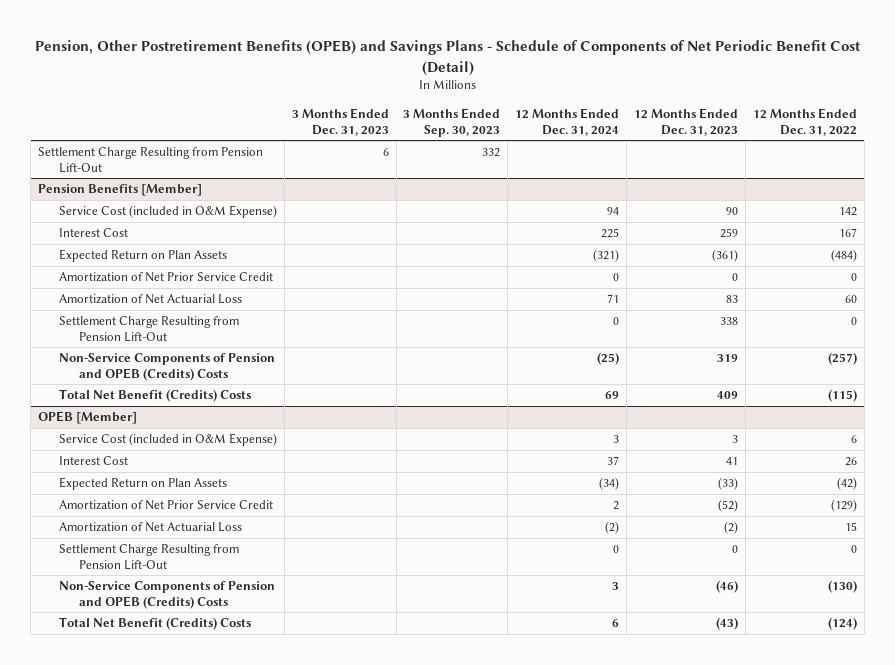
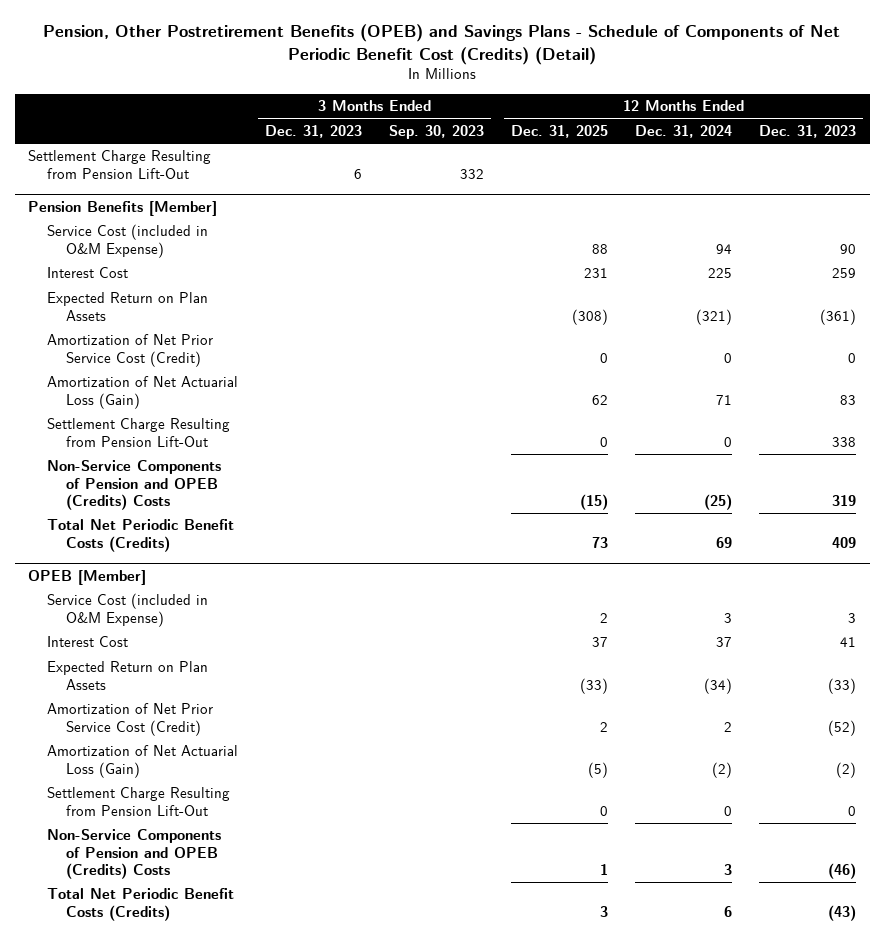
[34,40,861,76] Pension, Other Postretirement Benefits (OPEB) and Savings Plans - Schedule of Components of Net Periodic Benefit Cost (Detail) -> [43,24,841,65] Pension, Other Postretirement Benefits (OPEB) and Savings Plans - Schedule of Components of Net Periodic Benefit Cost (Credits) (Detail)
[753,107,858,136] 12 Months Ended Dec. 31, 2022 -> none
none -> [511,124,609,138] Dec. 31, 2025
[58,272,273,283] Amortization of Net Prior Service Credit -> [47,334,214,367] Amortization of Net Prior Service Cost (Credit)
[58,294,242,305] Amortization of Net Actuarial Loss -> [47,376,239,409] Amortization of Net Actuarial Loss (Gain)
[58,389,251,403] Total Net Benefit (Credits) Costs -> [47,519,235,552] Total Net Periodic Benefit Costs (Credits)
[58,500,273,511] Amortization of Net Prior Service Credit -> [47,703,214,736] Amortization of Net Prior Service Cost (Credit)
[58,522,242,533] Amortization of Net Actuarial Loss -> [47,745,239,778] Amortization of Net Actuarial Loss (Gain)
[58,617,251,631] Total Net Benefit (Credits) Costs -> [47,888,235,921] Total Net Periodic Benefit Costs (Credits)

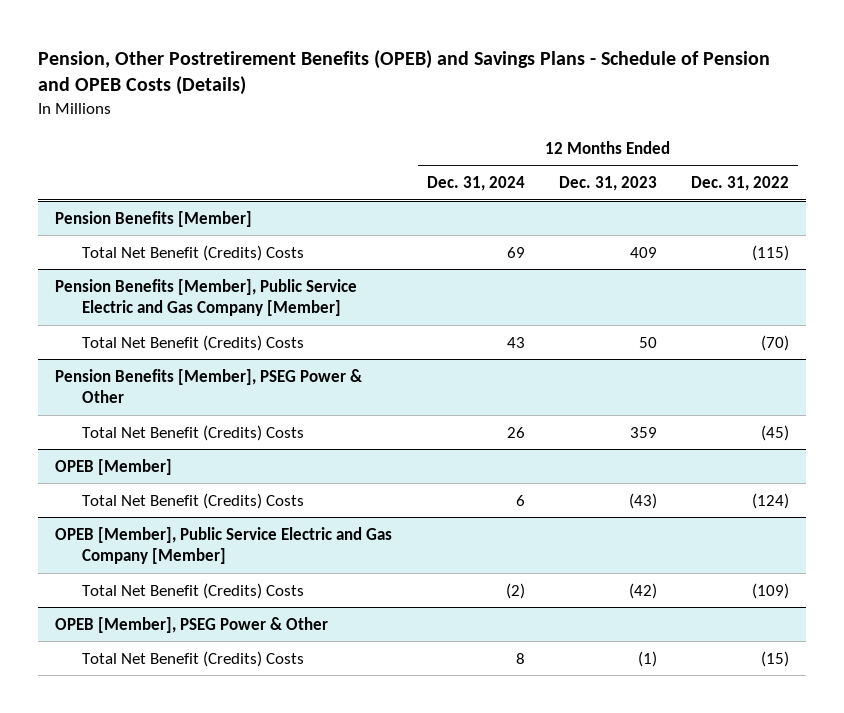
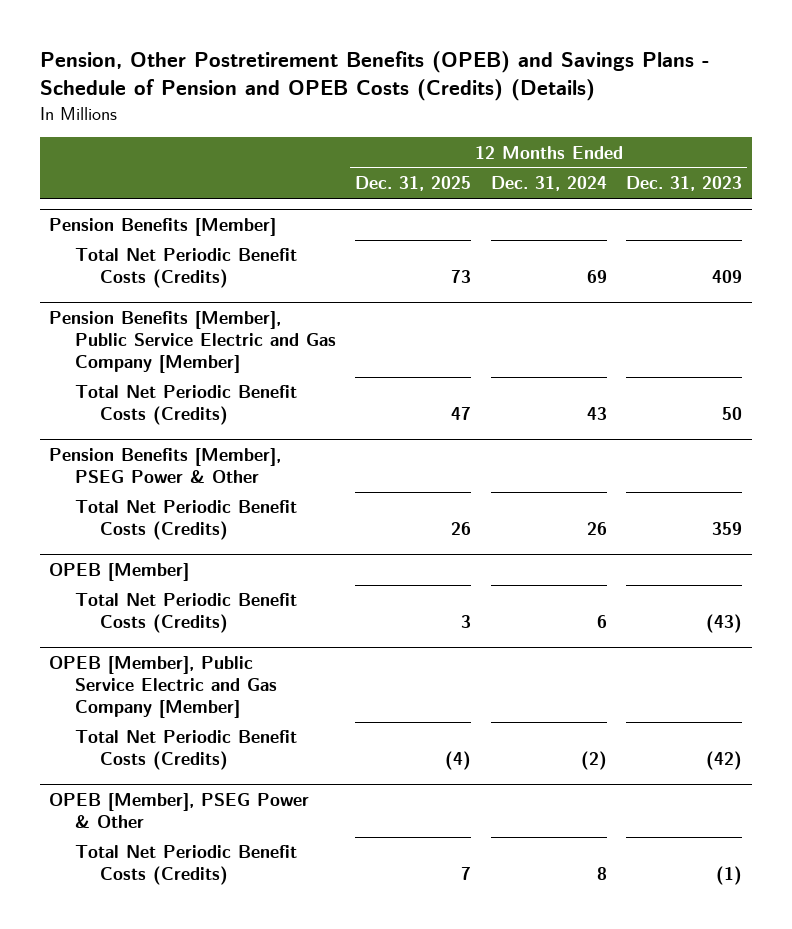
[38,49,771,96] Pension, Other Postretirement Benefits (OPEB) and Savings Plans - Schedule of Pension and OPEB Costs (Details) -> [39,51,710,102] Pension, Other Postretirement Benefits (OPEB) and Savings Plans - Schedule of Pension and OPEB Costs (Credits) (Details)
[690,176,789,192] Dec. 31, 2022 -> none
none -> [355,176,472,192] Dec. 31, 2025
[81,244,304,261] Total Net Benefit (Credits) Costs -> [74,248,297,289] Total Net Periodic Benefit Costs (Credits)
[81,334,304,351] Total Net Benefit (Credits) Costs -> [74,385,297,426] Total Net Periodic Benefit Costs (Credits)
[81,424,304,441] Total Net Benefit (Credits) Costs -> [74,500,297,541] Total Net Periodic Benefit Costs (Credits)
[81,492,304,509] Total Net Benefit (Credits) Costs -> [74,593,297,634] Total Net Periodic Benefit Costs (Credits)
[81,582,304,599] Total Net Benefit (Credits) Costs -> [74,730,297,771] Total Net Periodic Benefit Costs (Credits)
[81,650,304,667] Total Net Benefit (Credits) Costs -> [74,845,297,886] Total Net Periodic Benefit Costs (Credits)

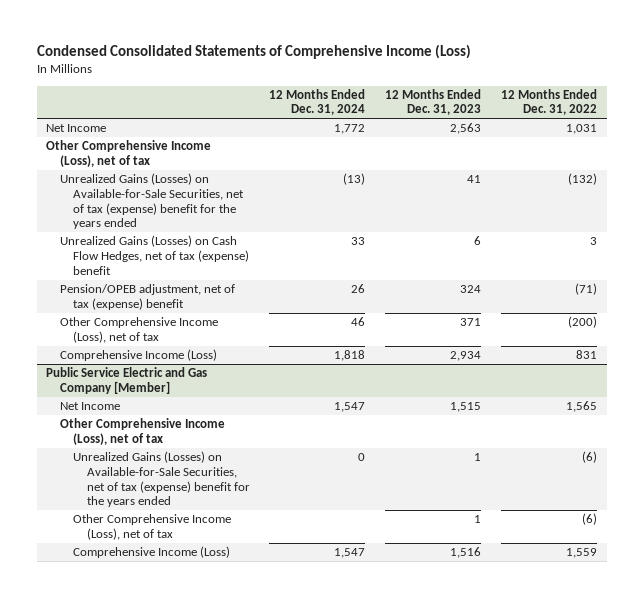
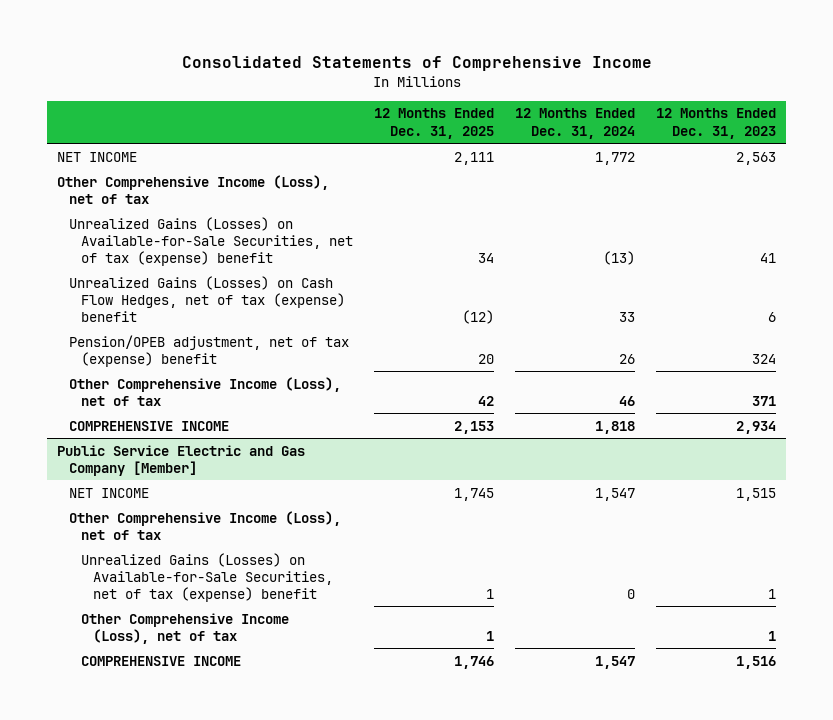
[36,44,471,60] Condensed Consolidated Statements of Comprehensive Income (Loss) -> [181,56,652,72] Consolidated Statements of Comprehensive Income
[500,88,597,116] 12 Months Ended Dec. 31, 2022 -> none
none -> [374,108,495,139] 12 Months Ended Dec. 31, 2025
[46,124,107,133] Net Income -> [57,151,138,162] NET INCOME
[59,173,245,230] Unrealized Gains (Losses) on Available-for-Sale Securities, net of tax (expense) benefit for the years ended -> [69,216,354,266] Unrealized Gains (Losses) on Available-for-Sale Securities, net of tax (expense) benefit
[59,349,217,362] Comprehensive Income (Loss) -> [69,420,230,431] COMPREHENSIVE INCOME
[59,402,120,411] Net Income -> [69,487,150,498] NET INCOME
[73,451,250,508] Unrealized Gains (Losses) on Available-for-Sale Securities, net of tax (expense) benefit for the years ended -> [81,552,334,602] Unrealized Gains (Losses) on Available-for-Sale Securities, net of tax (expense) benefit
[73,546,231,559] Comprehensive Income (Loss) -> [81,655,242,666] COMPREHENSIVE INCOME

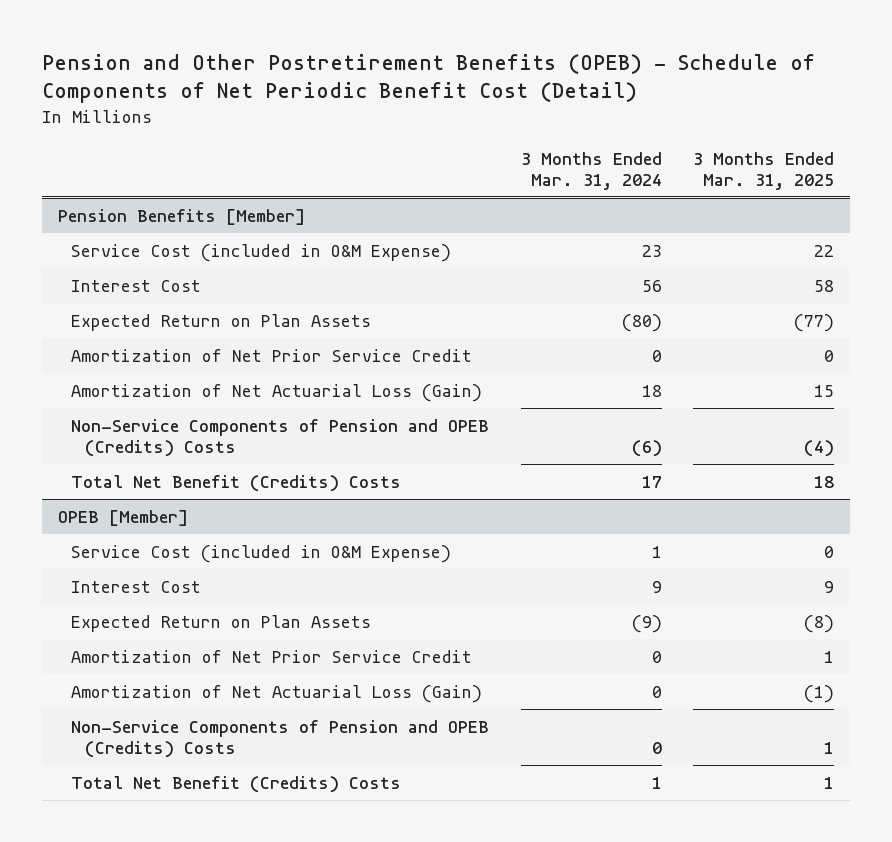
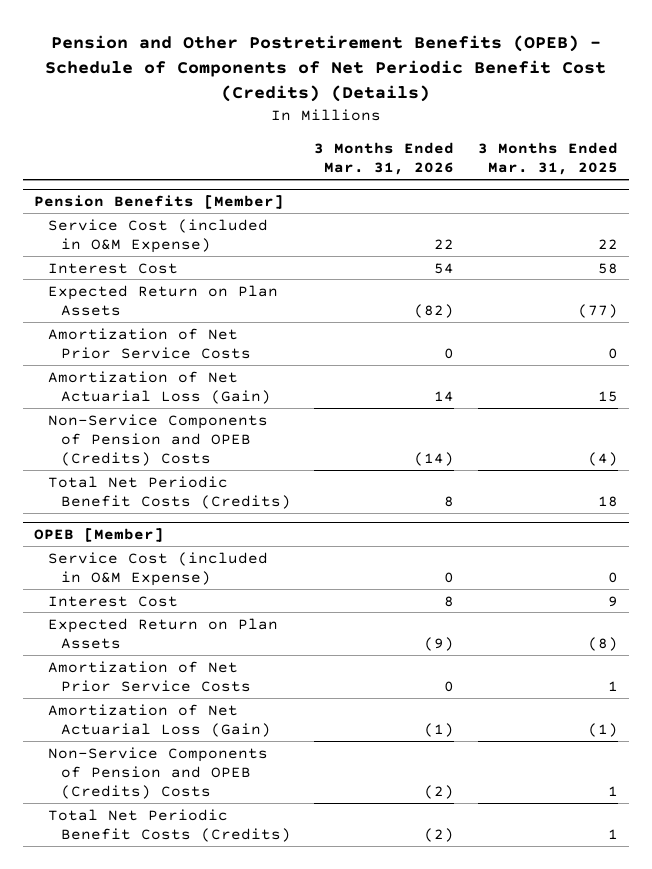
[42,54,816,104] Pension and Other Postretirement Benefits (OPEB) - Schedule of Components of Net Periodic Benefit Cost (Detail) -> [44,34,606,103] Pension and Other Postretirement Benefits (OPEB) - Schedule of Components of Net Periodic Benefit Cost (Credits) (Details)
[520,151,662,190] 3 Months Ended Mar. 31, 2024 -> none
none -> [314,141,455,176] 3 Months Ended Mar. 31, 2026
[71,348,473,362] Amortization of Net Prior Service Credit -> [47,327,252,359] Amortization of Net Prior Service Costs
[71,474,402,492] Total Net Benefit (Credits) Costs -> [47,475,292,509] Total Net Periodic Benefit Costs (Credits)
[71,649,473,663] Amortization of Net Prior Service Credit -> [47,660,252,692] Amortization of Net Prior Service Costs
[71,775,402,793] Total Net Benefit (Credits) Costs -> [47,808,292,842] Total Net Periodic Benefit Costs (Credits)

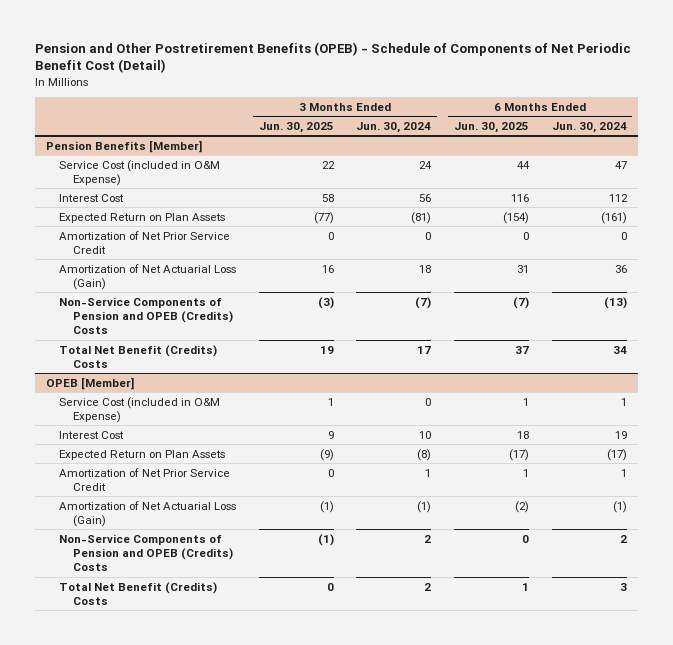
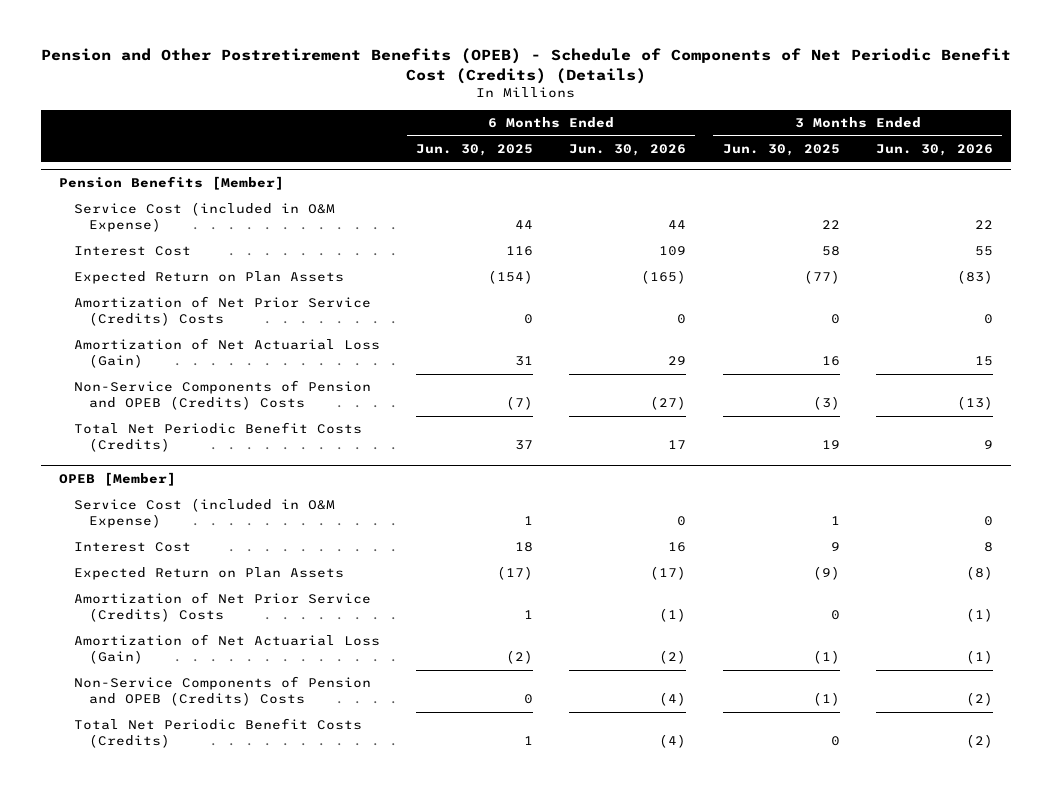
[34,41,631,74] Pension and Other Postretirement Benefits (OPEB) - Schedule of Components of Net Periodic Benefit Cost (Detail) -> [40,48,1011,84] Pension and Other Postretirement Benefits (OPEB) - Schedule of Components of Net Periodic Benefit Cost (Credits) (Details)
[356,121,432,133] Jun. 30, 2024 -> none
[551,121,627,133] Jun. 30, 2024 -> none
none -> [569,143,687,156] Jun. 30, 2026
none -> [875,143,993,156] Jun. 30, 2026
[59,230,231,254] Amortization of Net Prior Service Credit -> [73,296,371,327] Amortization of Net Prior Service (Credits) Costs
[59,344,218,368] Total Net Benefit (Credits) Costs -> [73,422,362,453] Total Net Periodic Benefit Costs (Credits)
[59,467,231,491] Amortization of Net Prior Service Credit -> [73,592,371,623] Amortization of Net Prior Service (Credits) Costs
[59,581,218,605] Total Net Benefit (Credits) Costs -> [73,718,362,749] Total Net Periodic Benefit Costs (Credits)

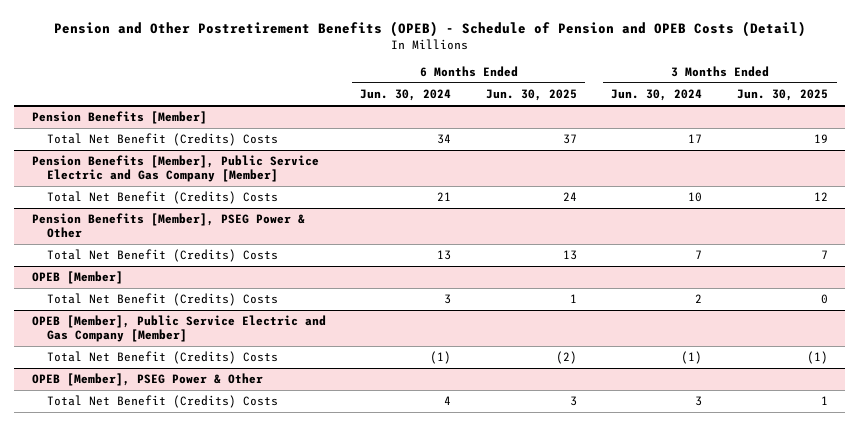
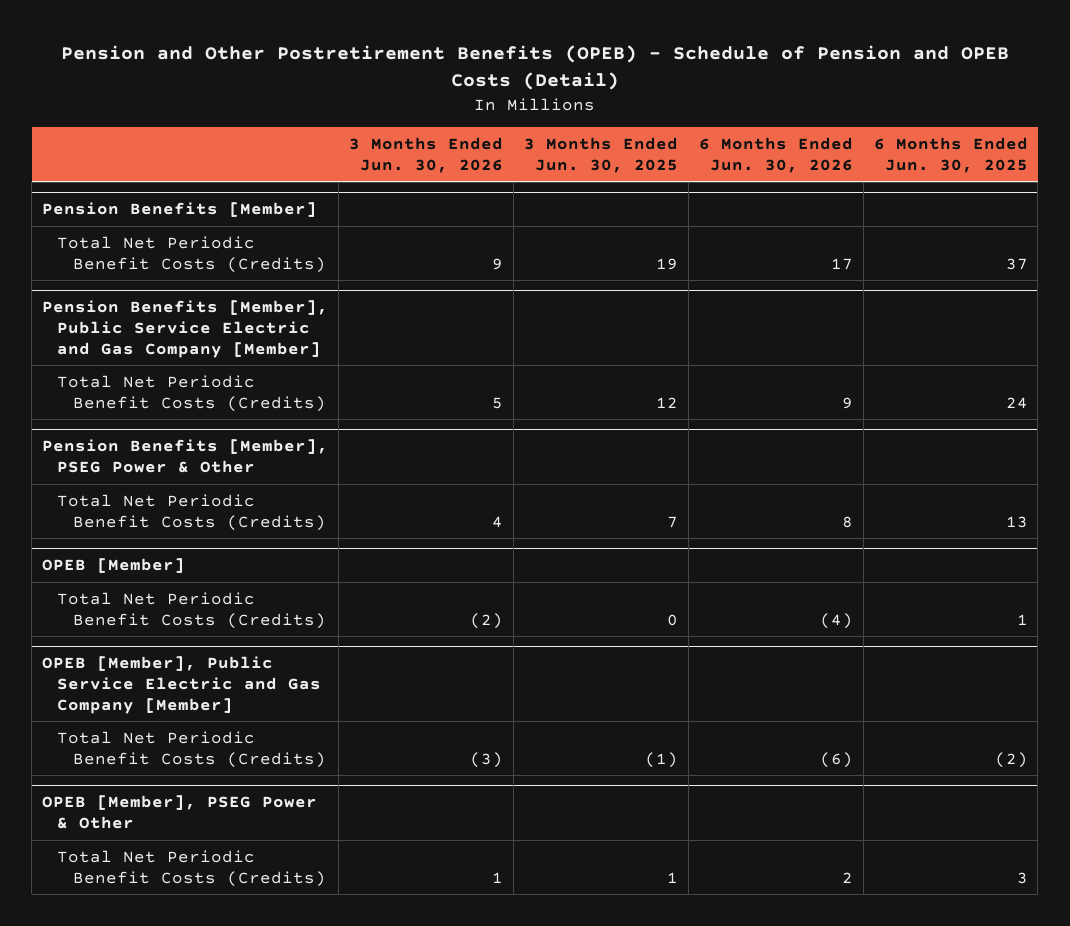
[360,89,452,102] Jun. 30, 2024 -> none
[611,89,703,102] Jun. 30, 2024 -> none
none -> [348,136,503,173] 3 Months Ended Jun. 30, 2026
none -> [698,136,853,173] 6 Months Ended Jun. 30, 2026
[47,133,279,147] Total Net Benefit (Credits) Costs -> [57,235,326,273] Total Net Periodic Benefit Costs (Credits)
[47,191,279,205] Total Net Benefit (Credits) Costs -> [57,374,326,412] Total Net Periodic Benefit Costs (Credits)
[47,249,279,263] Total Net Benefit (Credits) Costs -> [57,493,326,531] Total Net Periodic Benefit Costs (Credits)
[47,293,279,307] Total Net Benefit (Credits) Costs -> [57,591,326,629] Total Net Periodic Benefit Costs (Credits)
[47,351,279,365] Total Net Benefit (Credits) Costs -> [57,730,326,768] Total Net Periodic Benefit Costs (Credits)
[47,395,279,409] Total Net Benefit (Credits) Costs -> [57,849,326,887] Total Net Periodic Benefit Costs (Credits)

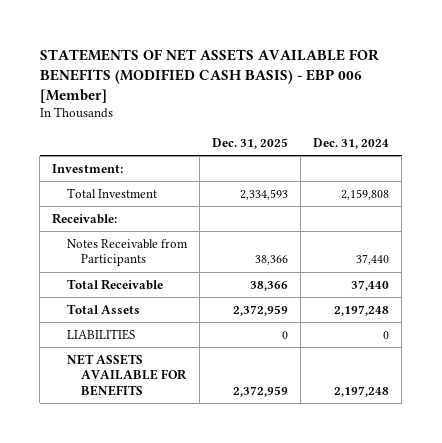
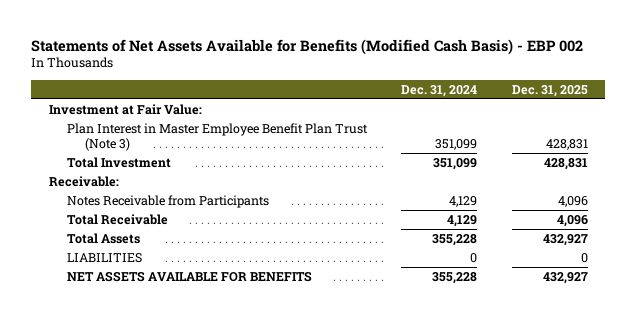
[39,48,379,103] STATEMENTS OF NET ASSETS AVAILABLE FOR BENEFITS (MODIFIED CASH BASIS) - EBP 006 [Member] -> [31,38,584,55] Statements of Net Assets Available for Benefits (Modified Cash Basis) - EBP 002
[52,163,124,173] Investment: -> none
none -> [48,103,202,115] Investment at Fair Value:
none -> [66,122,368,152] Plan Interest in Master Employee Benefit Plan Trust (Note 3)
[239,188,288,200] 2,334,593 -> [543,157,588,170] 428,831
[341,188,390,200] 2,159,808 -> [433,157,478,170] 351,099
[254,255,288,266] 38,366 -> [557,195,588,207] 4,096
[356,254,390,266] 37,440 -> [449,195,478,207] 4,129
[249,280,288,291] 38,366 -> [556,214,588,227] 4,096
[351,279,390,291] 37,440 -> [447,214,478,227] 4,129
[232,304,288,316] 2,372,959 -> [542,233,588,246] 432,927
[334,304,390,316] 2,197,248 -> [432,233,478,246] 355,228
[232,385,288,397] 2,372,959 -> [542,271,588,284] 432,927
[334,385,390,397] 2,197,248 -> [432,271,478,284] 355,228

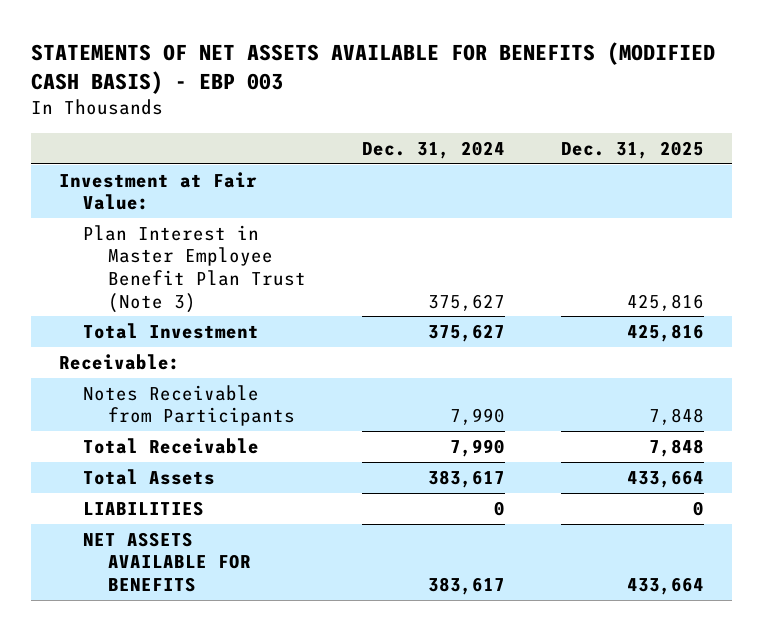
[31,38,584,55] Statements of Net Assets Available for Benefits (Modified Cash Basis) - EBP 002 -> [30,41,715,94] STATEMENTS OF NET ASSETS AVAILABLE FOR BENEFITS (MODIFIED CASH BASIS) - EBP 003
[435,139,478,151] 351,099 -> [427,293,505,311] 375,627
[545,139,588,151] 428,831 -> [626,293,704,311] 425,816
[433,157,478,170] 351,099 -> [427,323,505,342] 375,627
[543,157,588,170] 428,831 -> [626,323,704,342] 425,816
[449,195,478,207] 4,129 -> [449,408,505,426] 7,990
[557,195,588,207] 4,096 -> [648,408,704,426] 7,848
[447,214,478,227] 4,129 -> [449,438,505,457] 7,990
[556,214,588,227] 4,096 -> [648,438,704,457] 7,848
[432,233,478,246] 355,228 -> [427,469,505,488] 383,617
[542,233,588,246] 432,927 -> [626,469,704,488] 433,664
[432,271,478,284] 355,228 -> [427,576,505,595] 383,617
[542,271,588,284] 432,927 -> [626,576,704,595] 433,664

